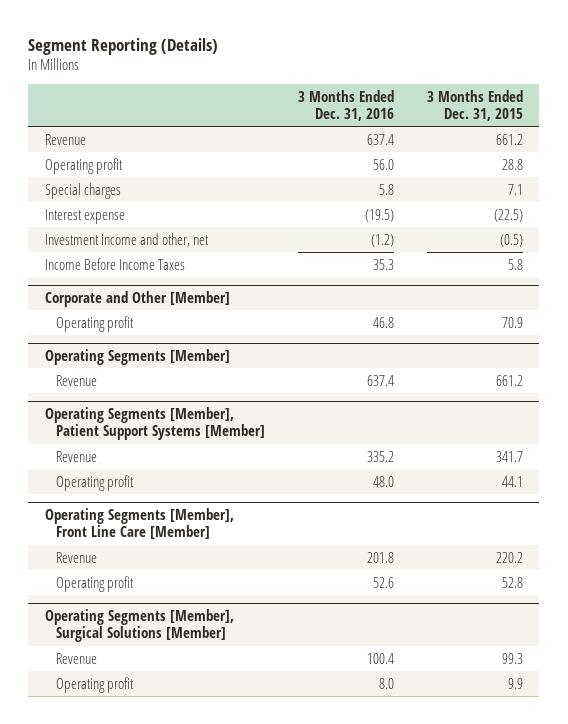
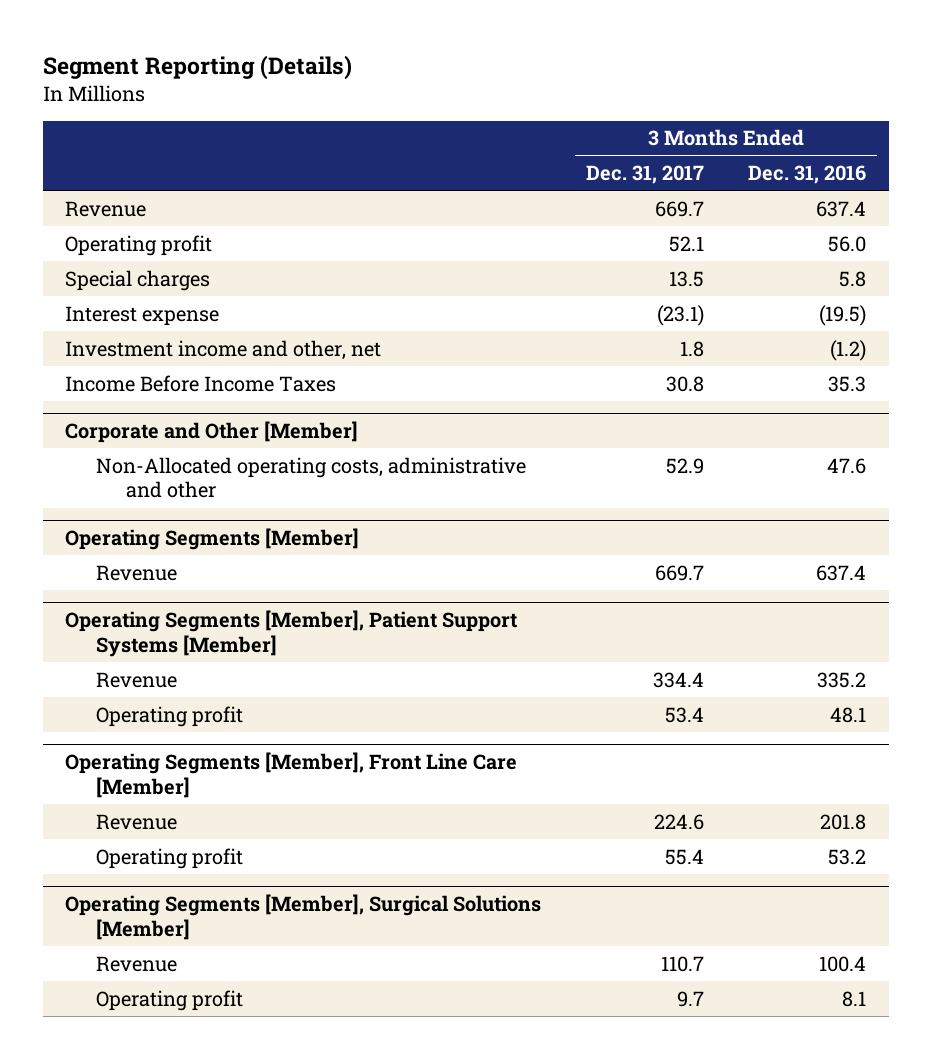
[426,89,523,122] 3 Months Ended Dec. 31, 2015 -> none
none -> [585,165,704,185] Dec. 31, 2017
[55,315,134,332] Operating profit -> none
none -> [95,456,526,499] Non-Allocated operating costs, administrative and other
[372,475,394,487] 48.0 -> [830,706,867,723] 48.1
[372,576,394,588] 52.6 -> [828,848,867,865] 53.2
[378,677,394,689] 8.0 -> [842,990,867,1007] 8.1

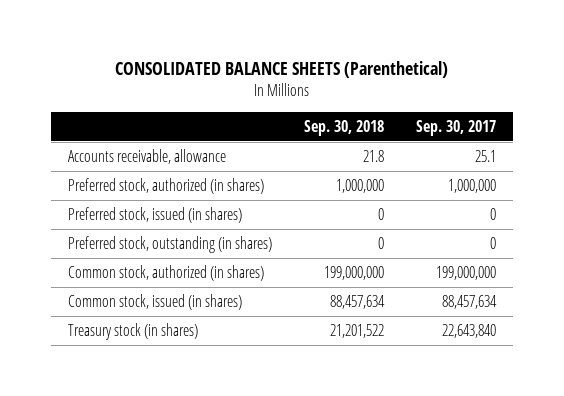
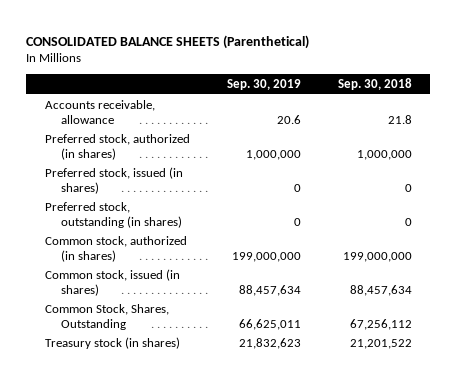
[416,119,497,136] Sep. 30, 2017 -> none
none -> [226,79,301,91] Sep. 30, 2019
none -> [44,303,169,330] Common Stock, Shares, Outstanding

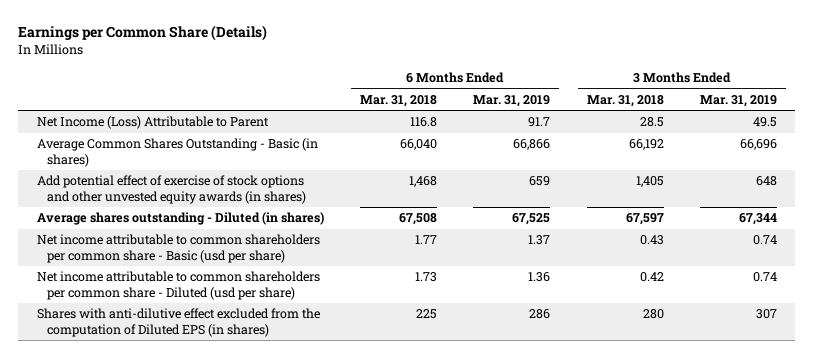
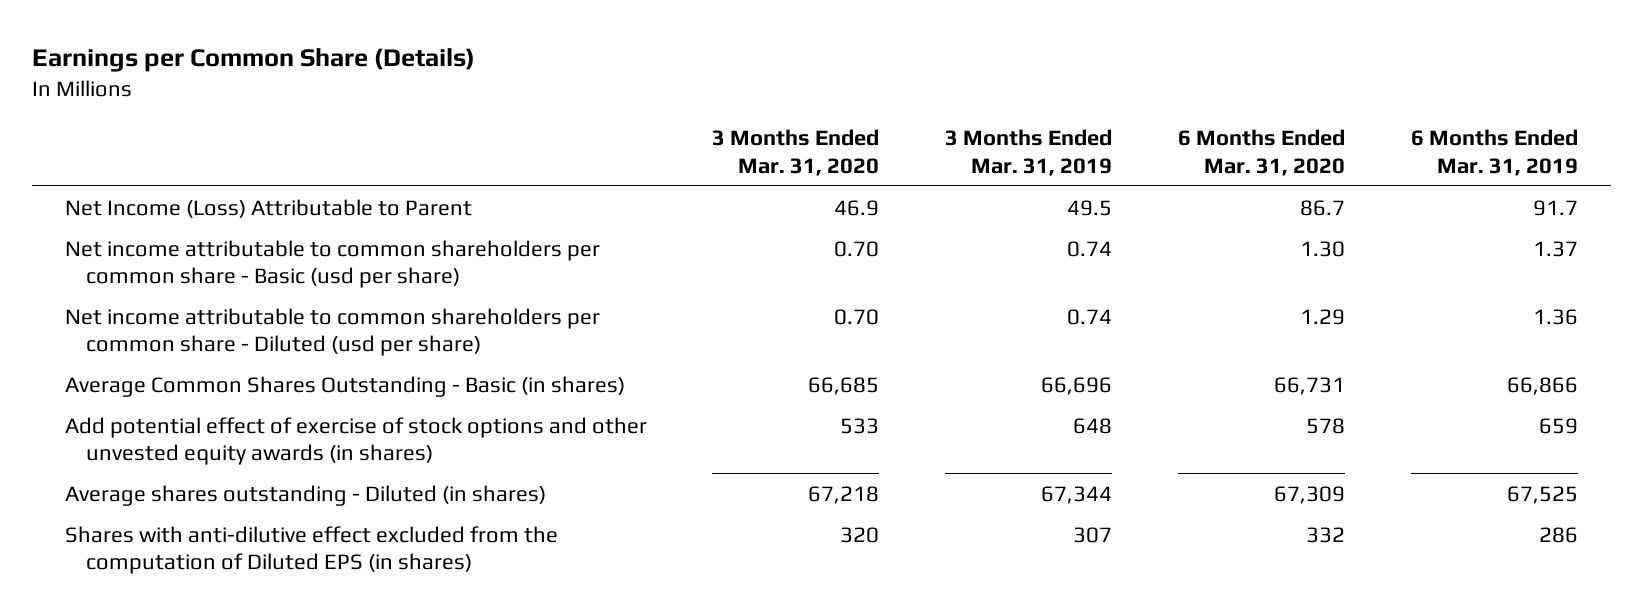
[359,94,437,107] Mar. 31, 2018 -> none
[586,94,664,107] Mar. 31, 2018 -> none
none -> [712,129,880,176] 3 Months Ended Mar. 31, 2020
none -> [1177,129,1345,176] 6 Months Ended Mar. 31, 2020
[36,234,320,263] Net income attributable to common shareholders per common share - Basic (usd per share) -> [64,239,600,288] Net income attributable to common shareholders per common share - Basic (usd per share)
[36,271,320,300] Net income attributable to common shareholders per common share - Diluted (usd per share) -> [64,307,600,356] Net income attributable to common shareholders per common share - Diluted (usd per share)

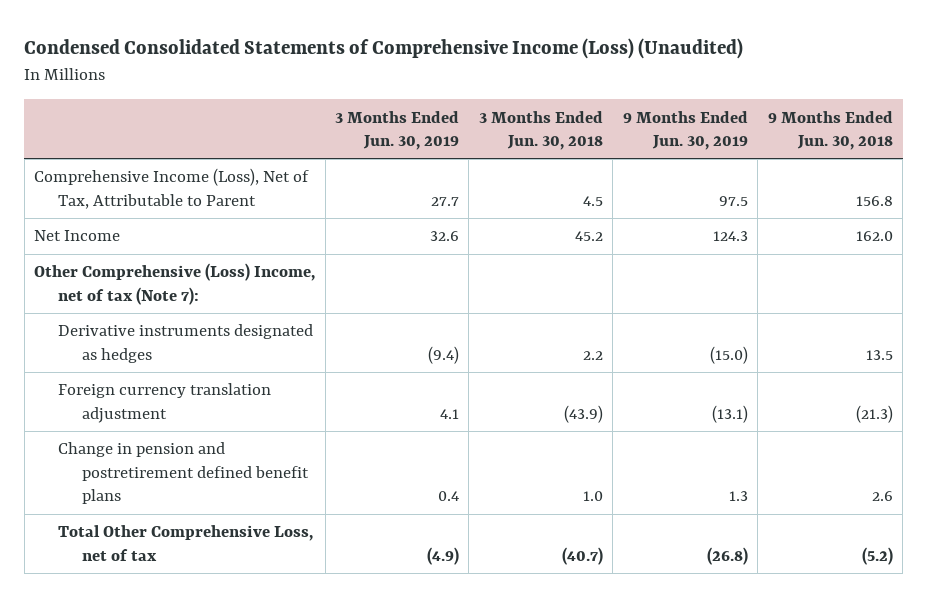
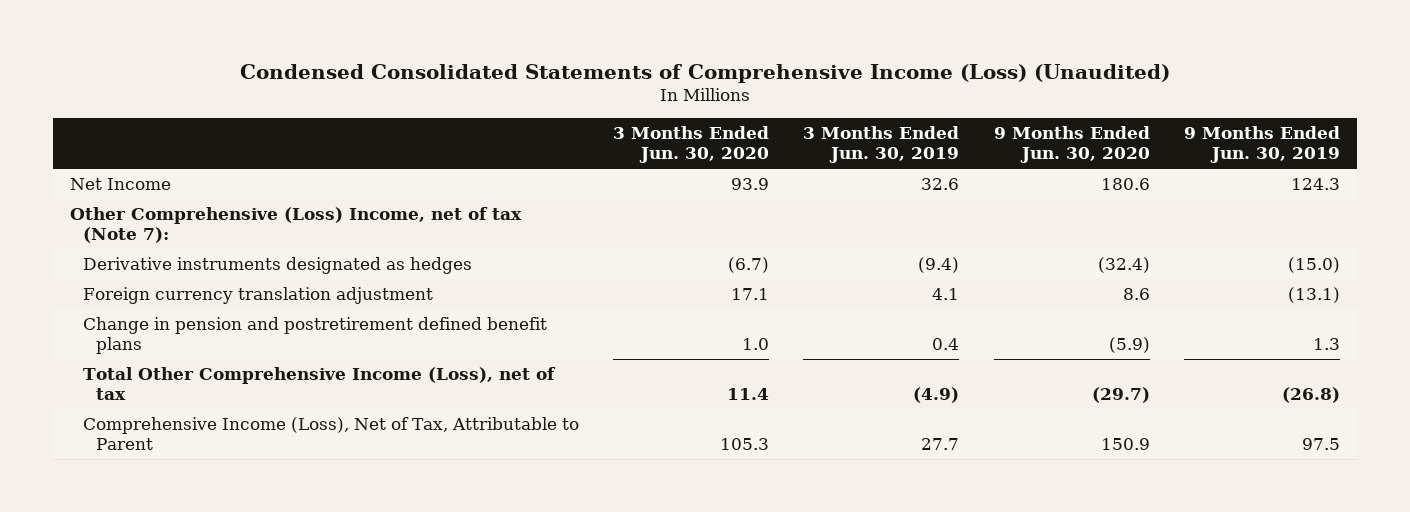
[478,110,603,150] 3 Months Ended Jun. 30, 2018 -> none
[767,110,893,150] 9 Months Ended Jun. 30, 2018 -> none
none -> [613,126,770,164] 3 Months Ended Jun. 30, 2020
none -> [993,126,1150,164] 9 Months Ended Jun. 30, 2020
[58,525,314,561] Total Other Comprehensive Loss, net of tax -> [82,367,556,401] Total Other Comprehensive Income (Loss), net of tax
[34,168,310,209] Comprehensive Income (Loss), Net of Tax, Attributable to Parent -> [82,417,579,451] Comprehensive Income (Loss), Net of Tax, Attributable to Parent

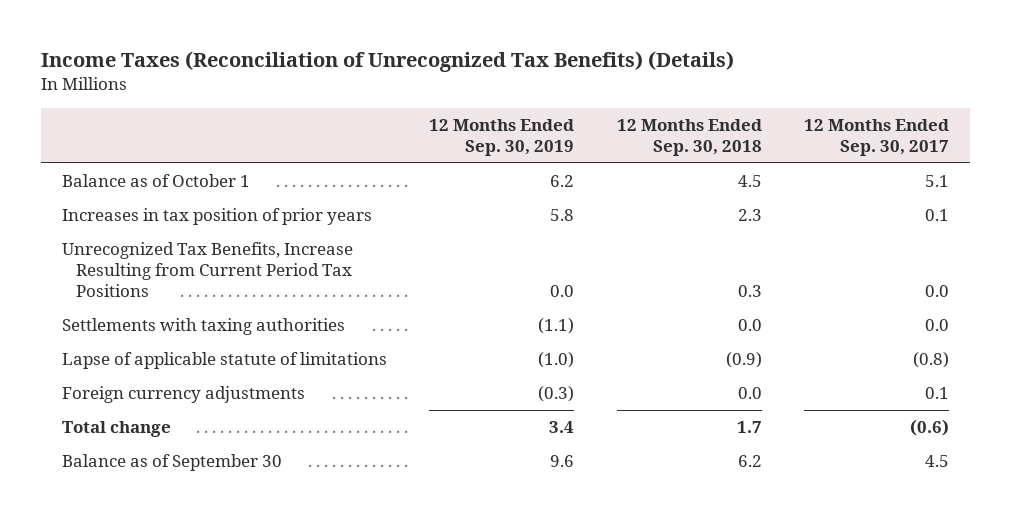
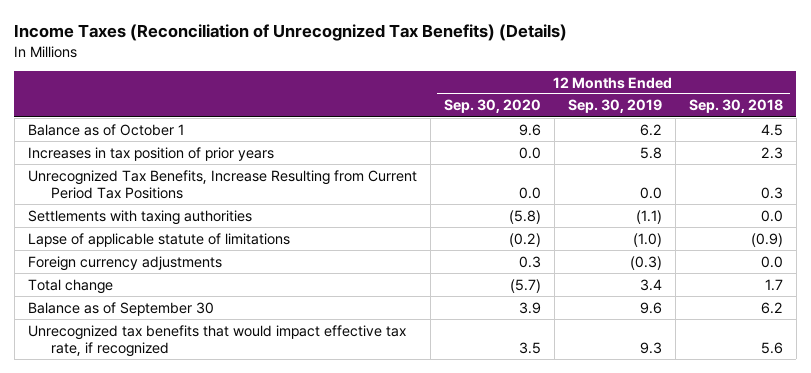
[804,119,950,156] 12 Months Ended Sep. 30, 2017 -> none
none -> [443,99,541,114] Sep. 30, 2020
none -> [27,324,406,358] Unrecognized tax benefits that would impact effective tax rate, if recognized

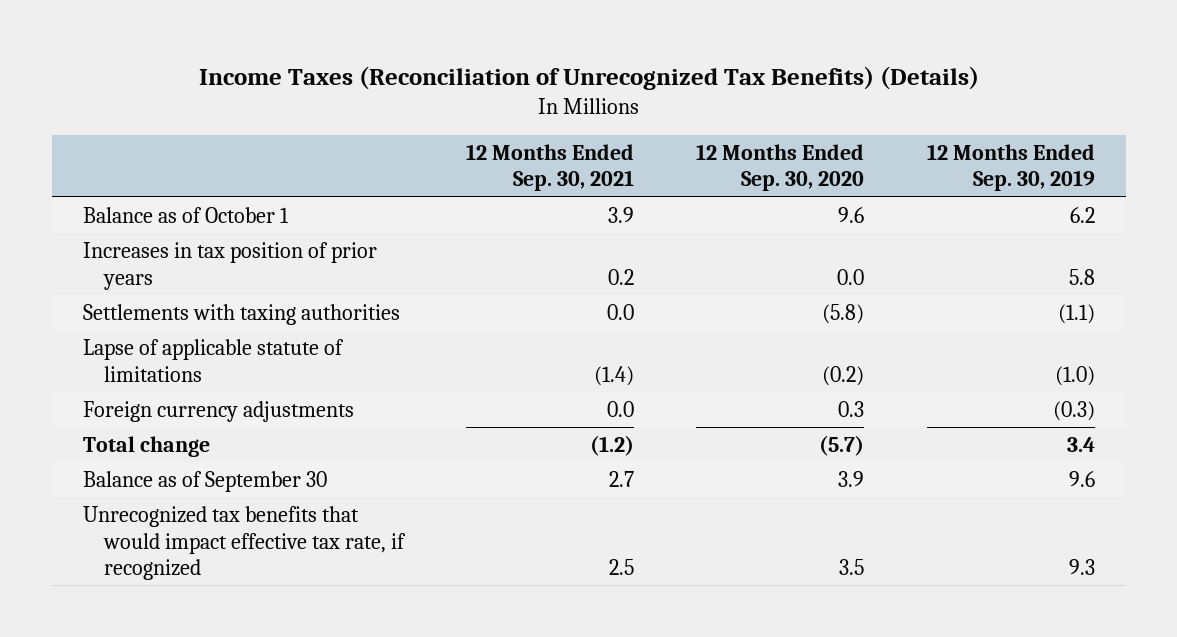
[688,99,783,114] Sep. 30, 2018 -> none
none -> [466,143,635,192] 12 Months Ended Sep. 30, 2021
[27,169,417,200] Unrecognized Tax Benefits, Increase Resulting from Current Period Tax Positions -> none

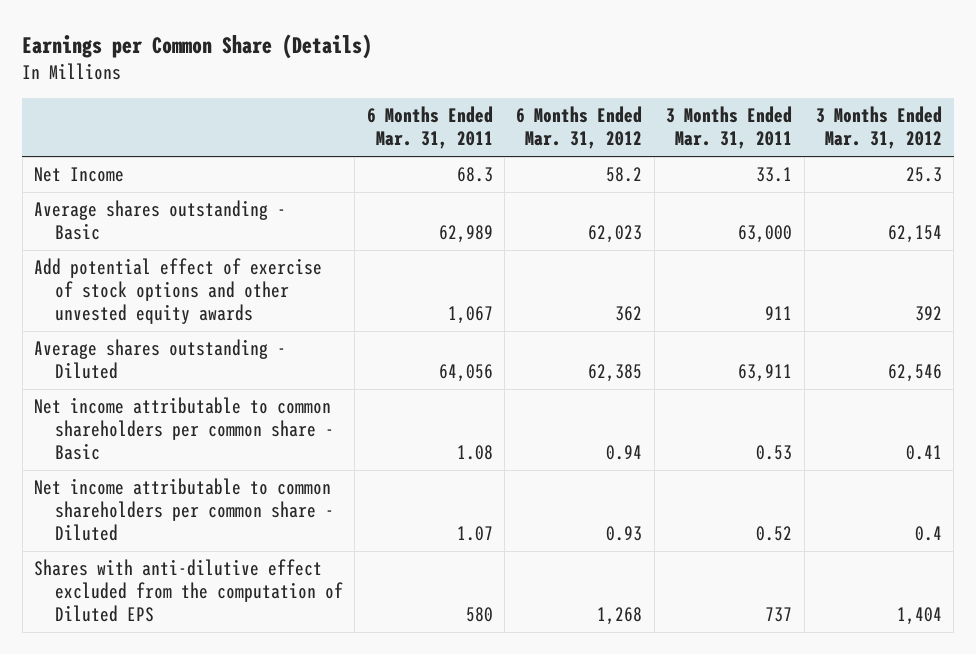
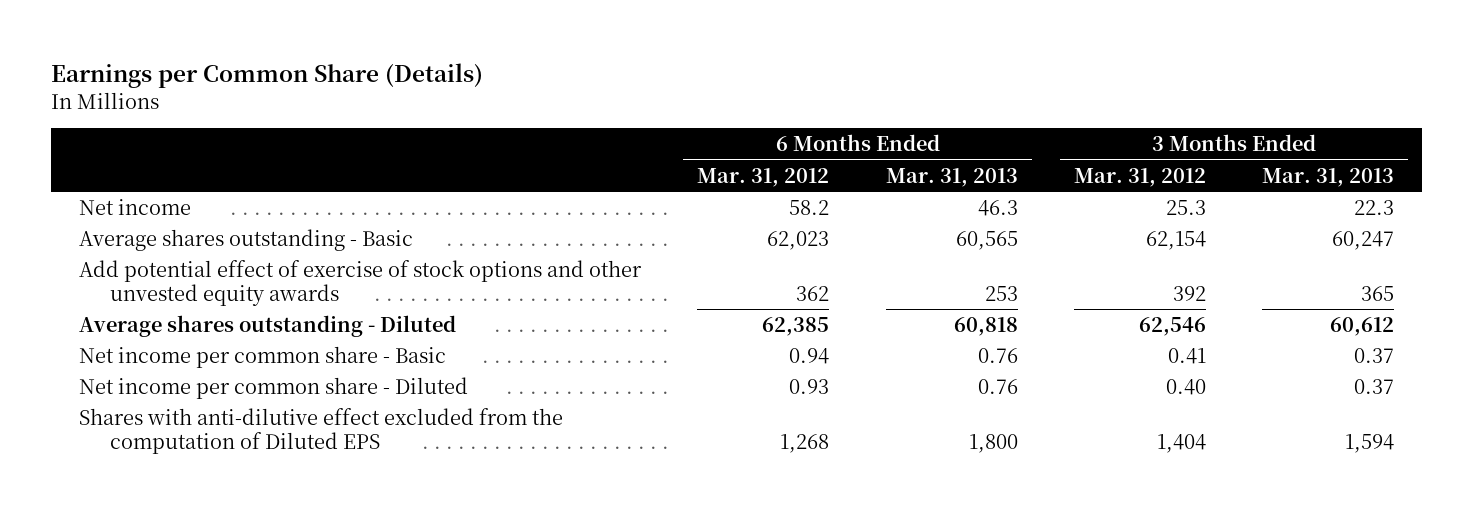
[366,106,493,150] 6 Months Ended Mar. 31, 2011 -> none
[666,106,793,150] 3 Months Ended Mar. 31, 2011 -> none
none -> [885,167,1018,187] Mar. 31, 2013
none -> [1261,167,1394,187] Mar. 31, 2013
[34,167,125,183] Net Income -> [79,198,192,215] Net income
[34,397,334,461] Net income attributable to common shareholders per common share - Basic -> [79,345,447,368] Net income per common share - Basic
[34,478,334,542] Net income attributable to common shareholders per common share - Diluted -> [79,376,469,399] Net income per common share - Diluted
[914,526,942,542] 0.4 -> [1165,378,1206,395] 0.40

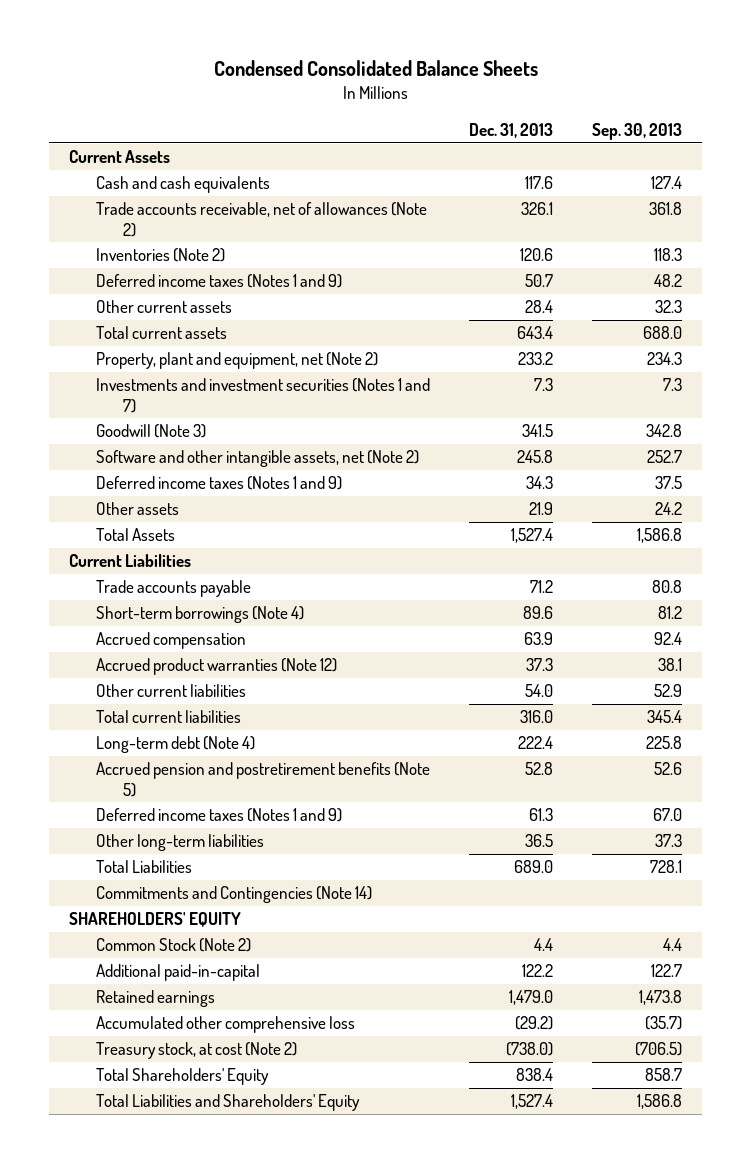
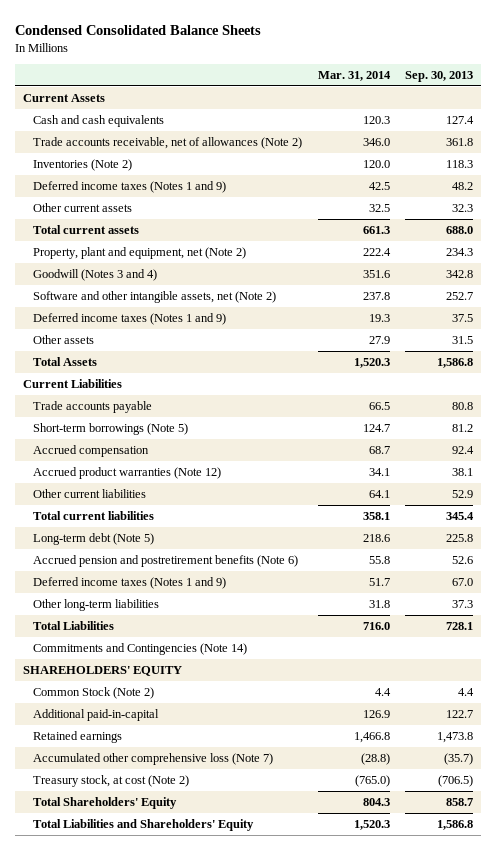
[469,122,554,138] Dec. 31, 2013 -> none
none -> [317,71,391,82] Mar. 31, 2014
[95,378,430,413] Investments and investment securities (Notes 1 and 7) -> none
[95,424,206,439] Goodwill (Note 3) -> [32,268,157,281] Goodwill (Notes 3 and 4)
[655,502,683,516] 24.2 -> [452,335,474,344] 31.5
[95,606,304,624] Short-term borrowings (Note 4) -> [32,422,188,435] Short-term borrowings (Note 5)
[95,736,255,754] Long-term debt (Note 4) -> [32,532,154,545] Long-term debt (Note 5)
[95,762,430,797] Accrued pension and postretirement benefits (Note 5) -> [32,554,298,567] Accrued pension and postretirement benefits (Note 6)
[95,1016,355,1034] Accumulated other comprehensive loss -> [32,752,273,765] Accumulated other comprehensive loss (Note 7)

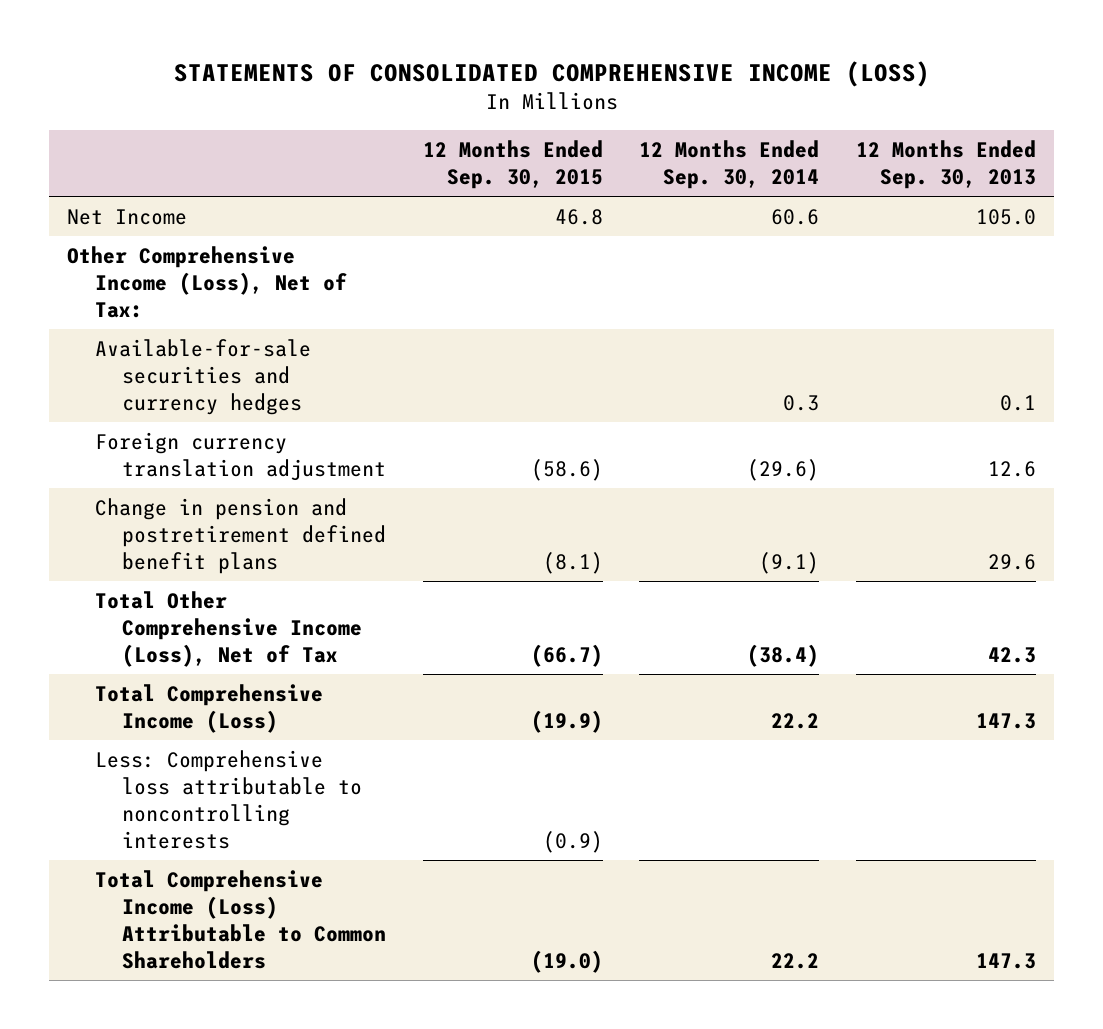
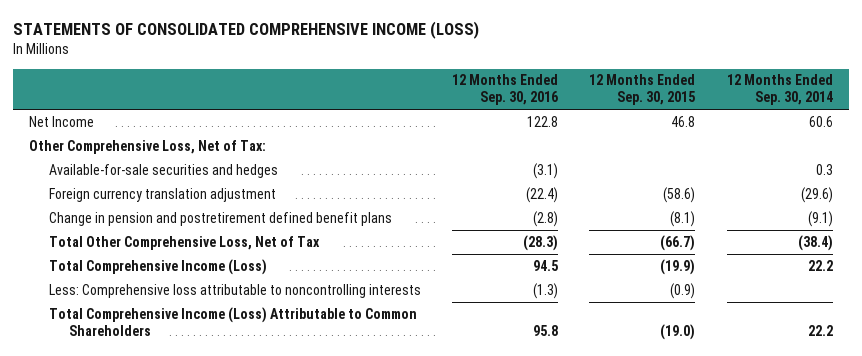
[856,139,1037,189] 12 Months Ended Sep. 30, 2013 -> none
none -> [452,74,559,106] 12 Months Ended Sep. 30, 2016
[67,245,347,318] Other Comprehensive Income (Loss), Net of Tax: -> [28,139,266,154] Other Comprehensive Loss, Net of Tax:
[94,338,311,415] Available-for-sale securities and currency hedges -> [48,163,278,178] Available-for-sale securities and hedges
[94,590,363,667] Total Other Comprehensive Income (Loss), Net of Tax -> [48,235,320,250] Total Other Comprehensive Loss, Net of Tax

